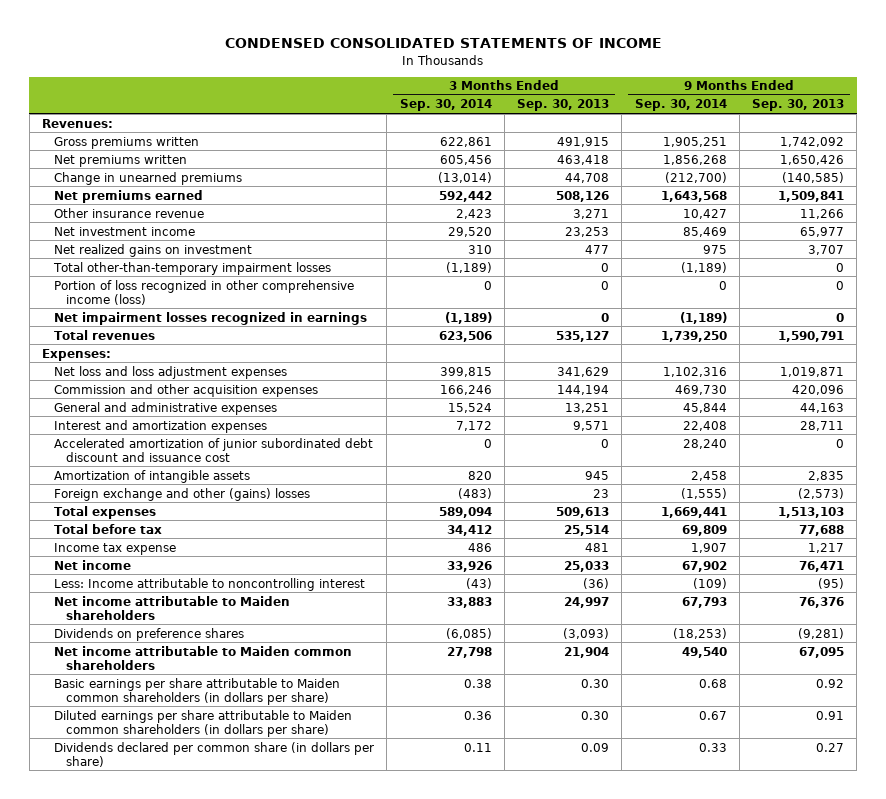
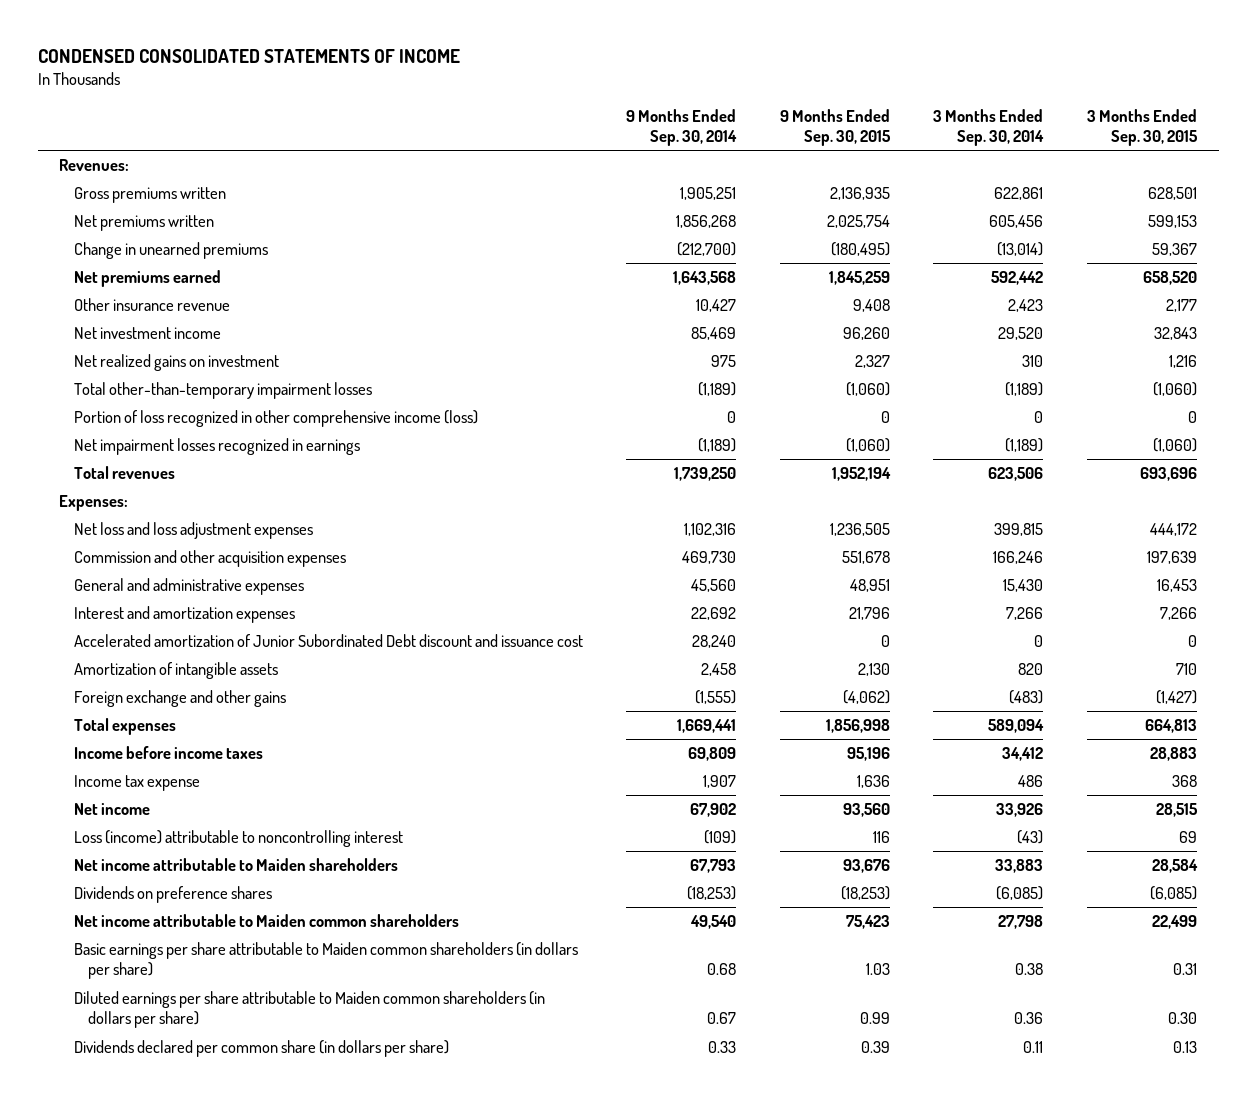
[517,99,610,112] Sep. 30, 2013 -> none
[752,99,845,112] Sep. 30, 2013 -> none
none -> [779,108,891,147] 9 Months Ended Sep. 30, 2015
none -> [1087,108,1199,147] 3 Months Ended Sep. 30, 2015
[447,402,492,413] 15,524 -> [1003,579,1044,593] 15,430
[682,402,727,413] 45,844 -> [691,579,737,593] 45,560
[455,420,492,431] 7,172 -> [1006,607,1044,621] 7,266
[682,420,727,431] 22,408 -> [691,607,737,621] 22,692
[54,437,374,462] Accelerated amortization of junior subordinated debt discount and issuance cost -> [73,634,583,648] Accelerated amortization of Junior Subordinated Debt discount and issuance cost
[54,487,311,501] Foreign exchange and other (gains) losses -> [73,690,286,708] Foreign exchange and other gains
[54,523,163,534] Total before tax -> [73,746,263,760] Income before income taxes
[54,577,366,591] Less: Income attributable to noncontrolling interest -> [73,830,403,848] Loss (income) attributable to noncontrolling interest

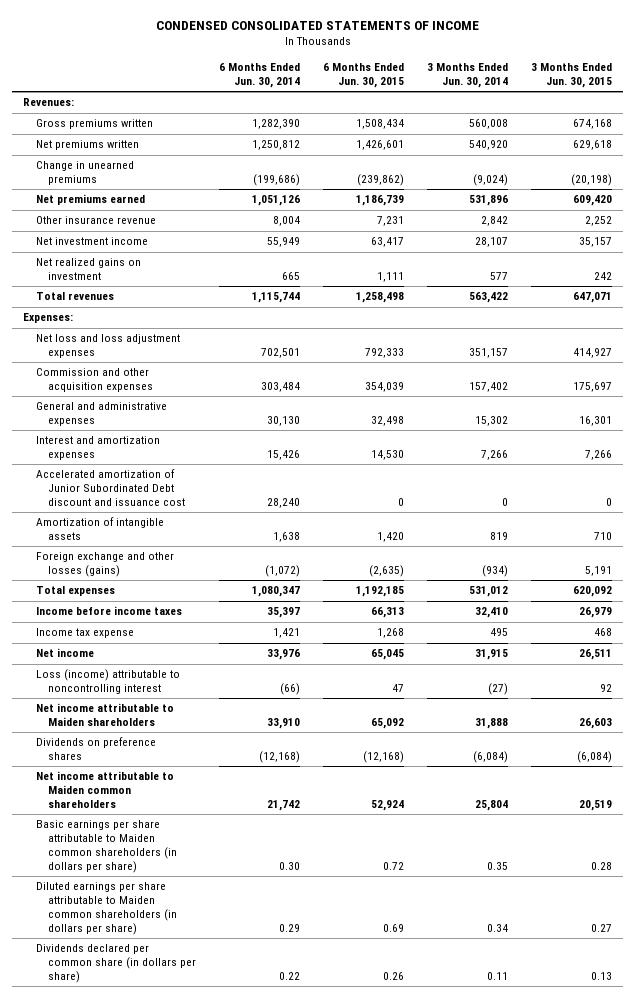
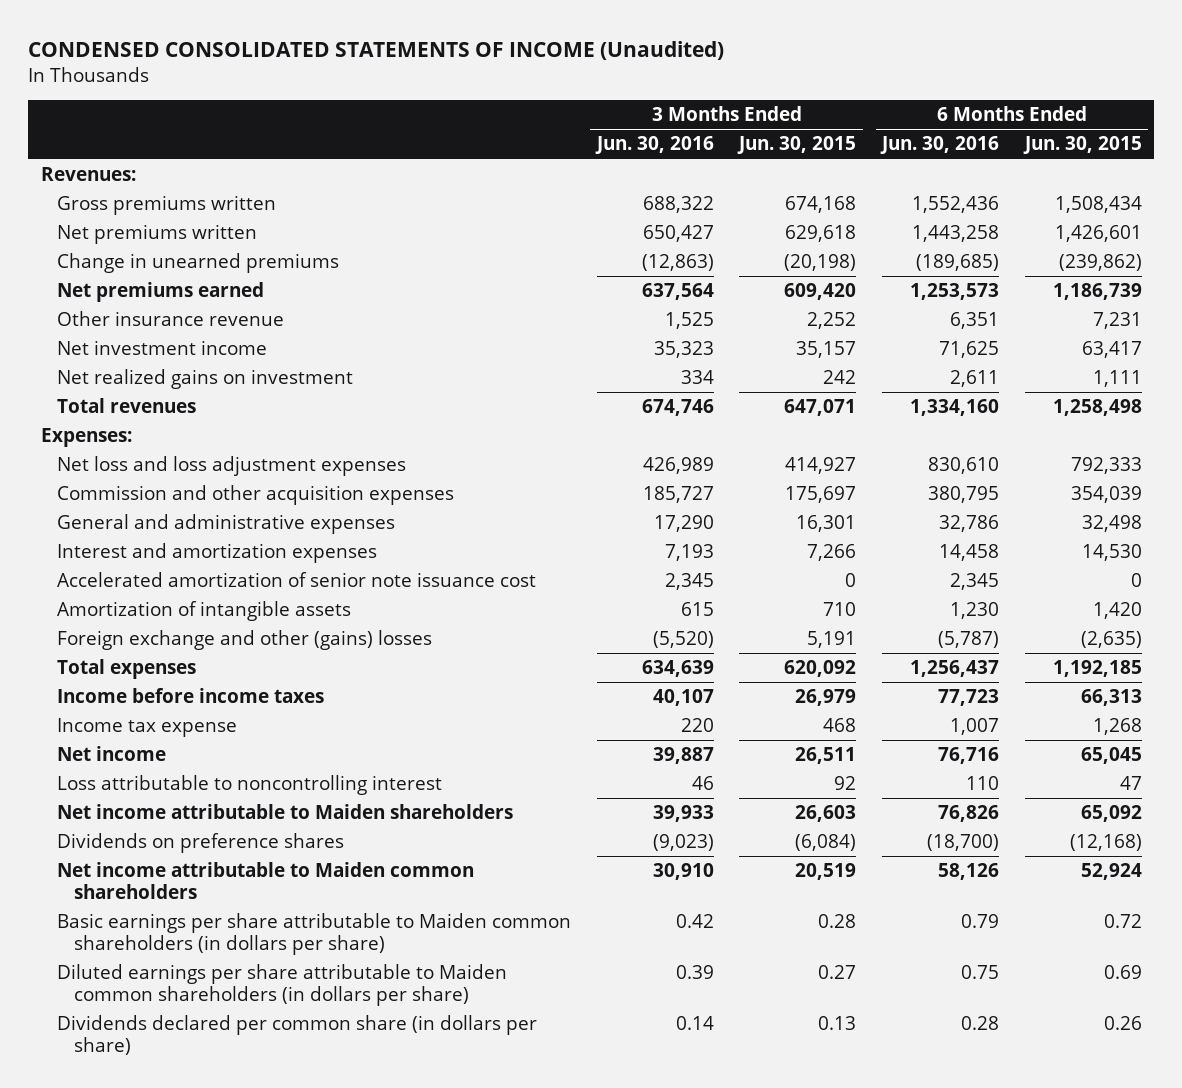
[155,20,479,30] CONDENSED CONSOLIDATED STATEMENTS OF INCOME -> [27,40,724,60] CONDENSED CONSOLIDATED STATEMENTS OF INCOME (Unaudited)
[219,63,301,89] 6 Months Ended Jun. 30, 2014 -> none
[426,63,508,89] 3 Months Ended Jun. 30, 2014 -> none
none -> [594,136,714,155] Jun. 30, 2016
none -> [880,136,1000,155] Jun. 30, 2016
[35,469,186,507] Accelerated amortization of Junior Subordinated Debt discount and issuance cost -> none
none -> [57,572,537,588] Accelerated amortization of senior note issuance cost
[35,552,174,578] Foreign exchange and other losses (gains) -> [57,630,433,651] Foreign exchange and other (gains) losses
[35,669,180,695] Loss (income) attributable to noncontrolling interest -> [57,775,443,796] Loss attributable to noncontrolling interest

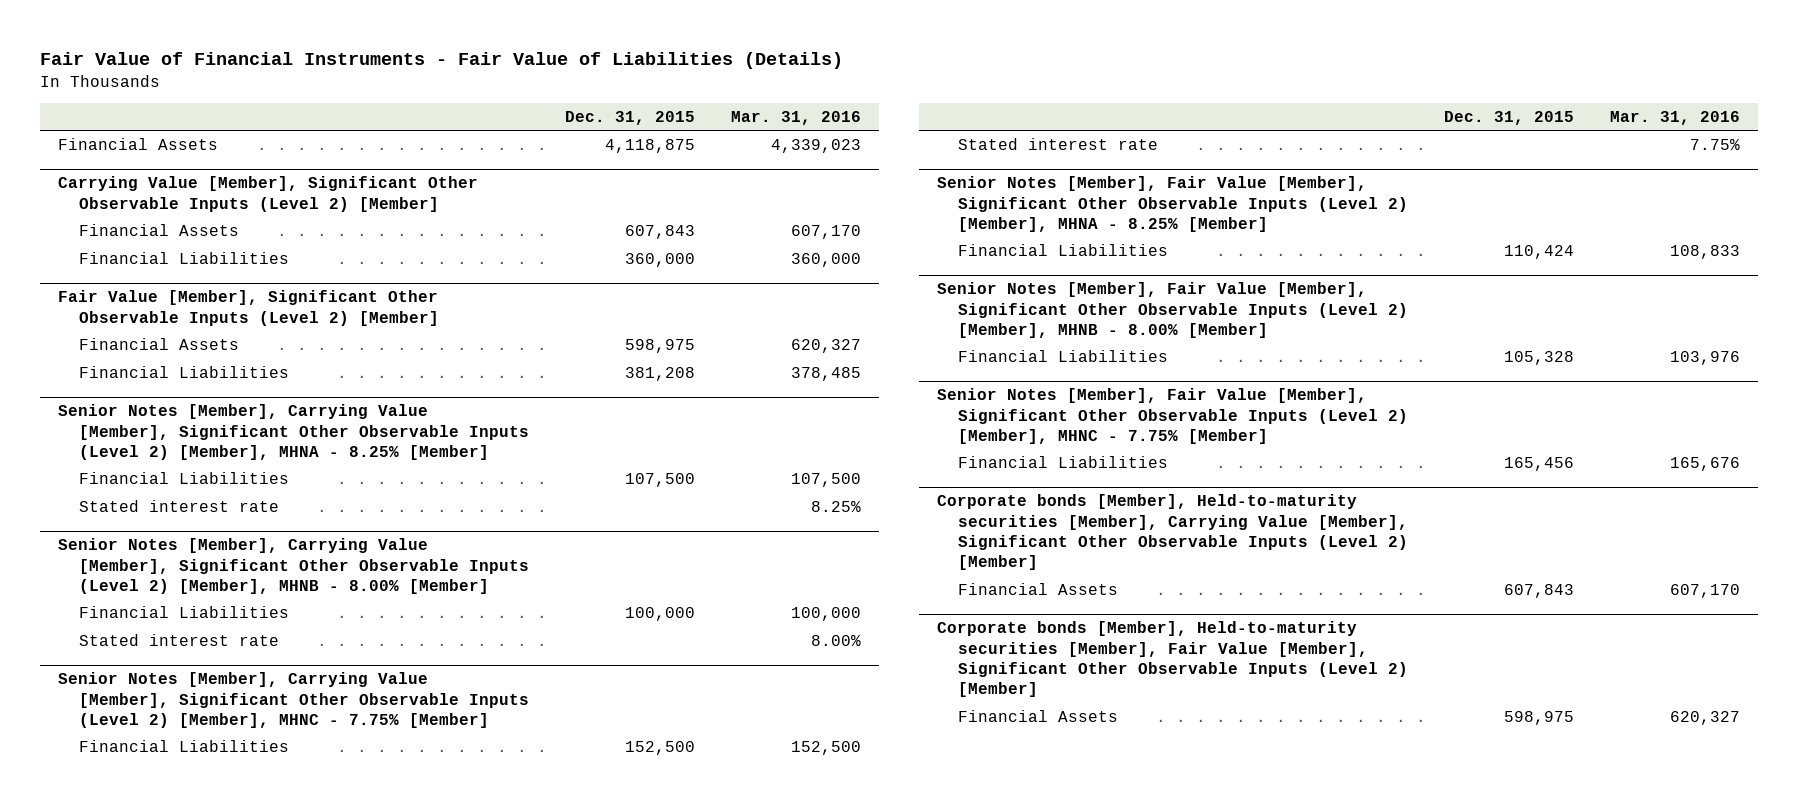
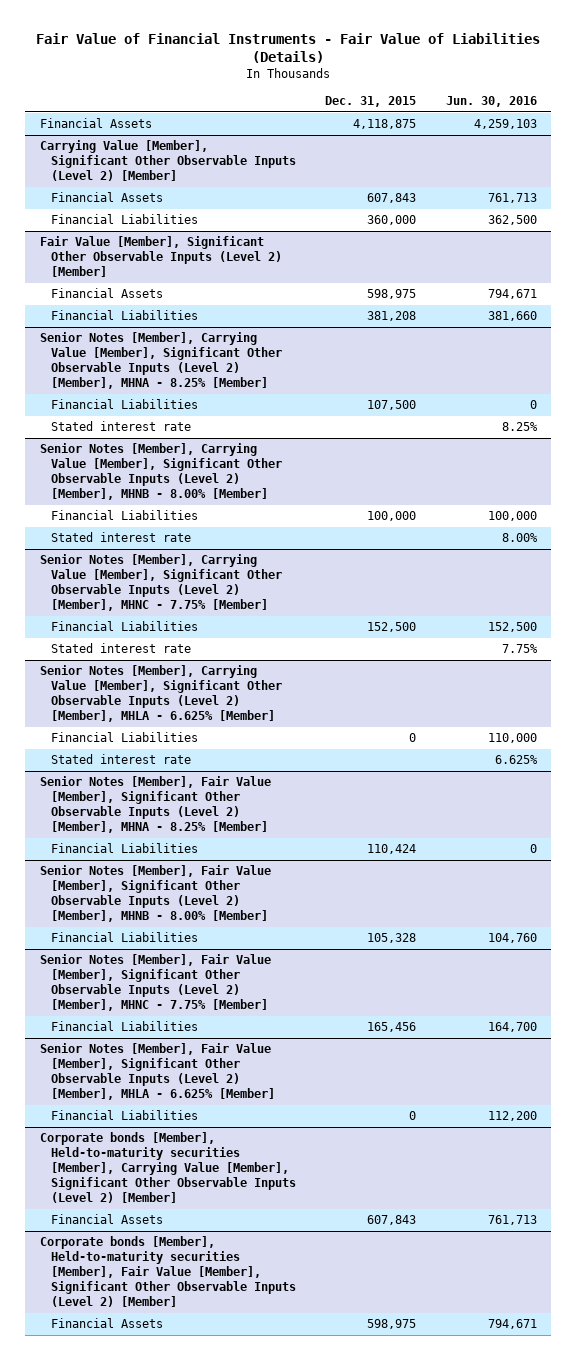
[731,110,862,125] Mar. 31, 2016 -> none
none -> [445,96,537,108] Jun. 30, 2016
none -> [39,665,282,723] Senior Notes [Member], Carrying Value [Member], Significant Other Observable Inputs (Level 2) [Member], MHLA - 6.625% [Member]
none -> [50,732,198,743] Financial Liabilities
none -> [50,754,191,765] Stated interest rate
none -> [39,1043,275,1101] Senior Notes [Member], Fair Value [Member], Significant Other Observable Inputs (Level 2) [Member], MHLA - 6.625% [Member]
none -> [50,1110,198,1121] Financial Liabilities

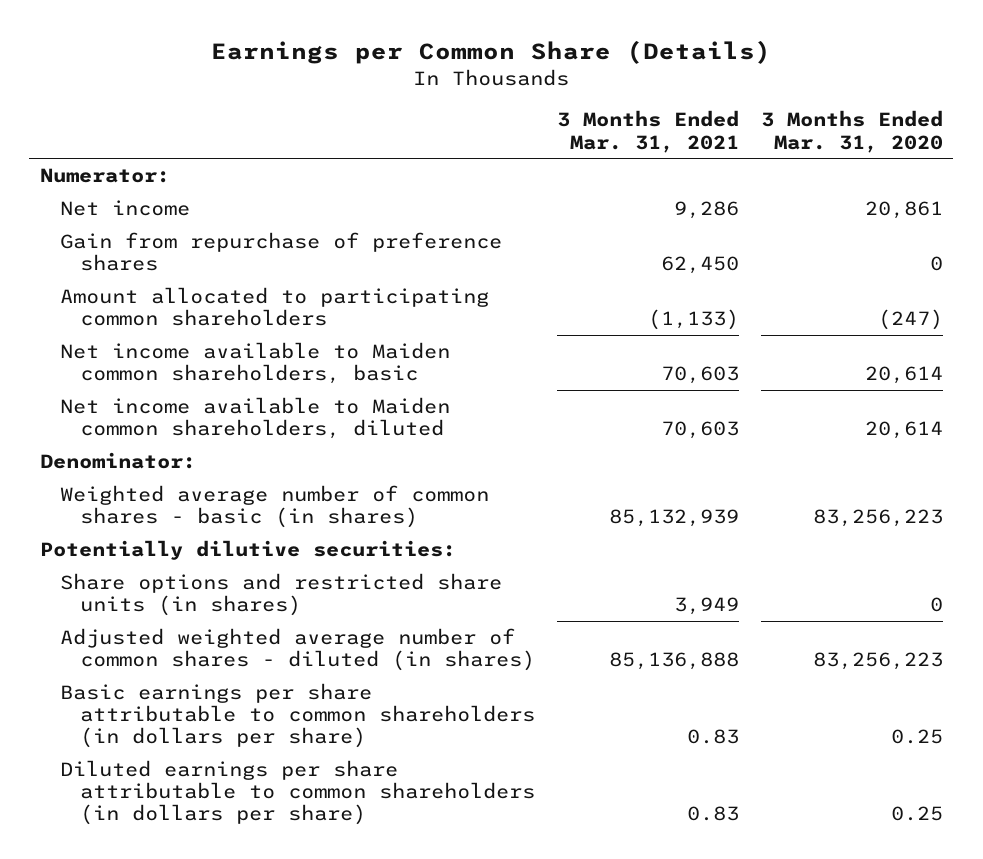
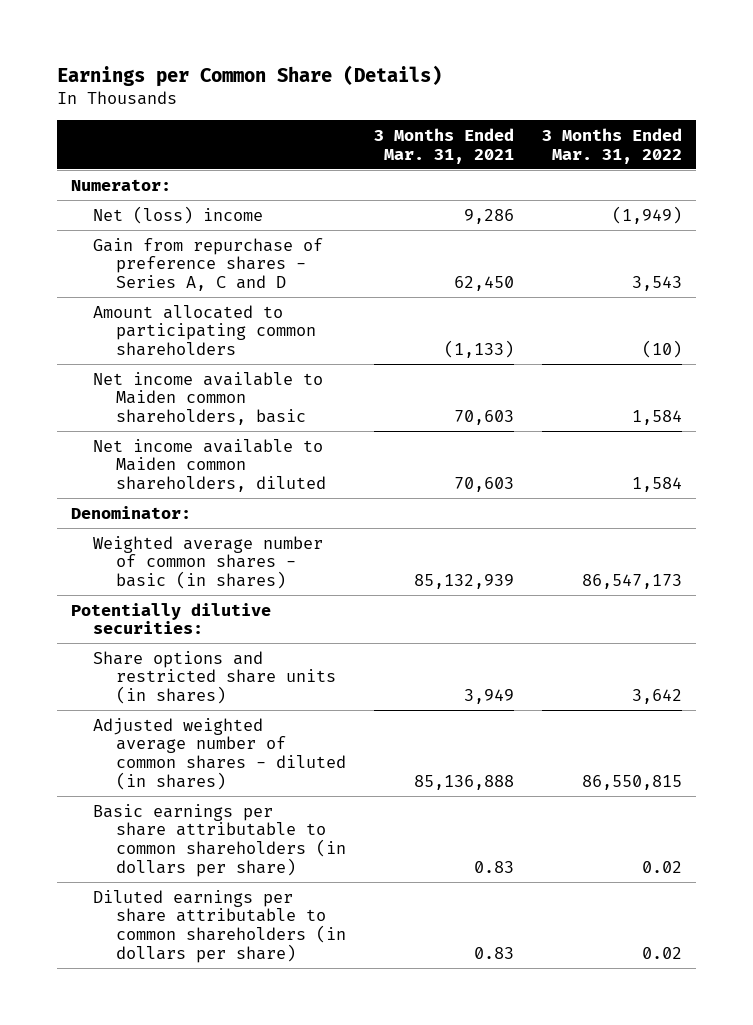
[760,110,943,153] 3 Months Ended Mar. 31, 2020 -> none
none -> [542,128,683,164] 3 Months Ended Mar. 31, 2022
[60,199,191,216] Net income -> [93,205,264,224] Net (loss) income
[60,231,503,272] Gain from repurchase of preference shares -> [93,237,324,292] Gain from repurchase of preference shares - Series A, C and D

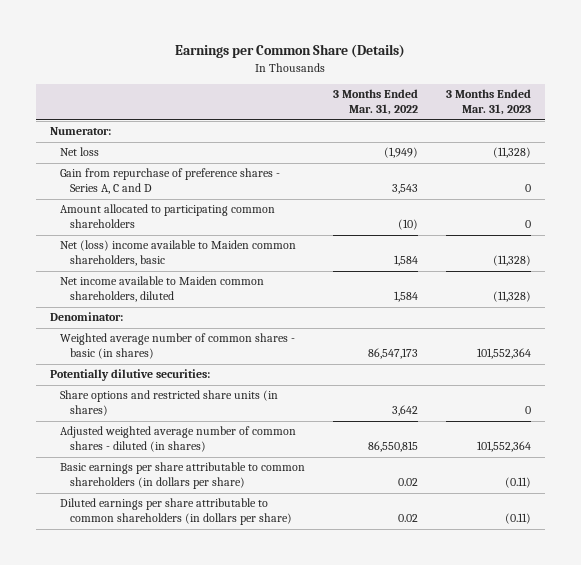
[373,128,514,164] 3 Months Ended Mar. 31, 2021 -> none
none -> [445,89,531,116] 3 Months Ended Mar. 31, 2023
[93,205,264,224] Net (loss) income -> [60,147,100,157] Net loss
[93,371,324,426] Net income available to Maiden common shareholders, basic -> [60,240,297,267] Net (loss) income available to Maiden common shareholders, basic

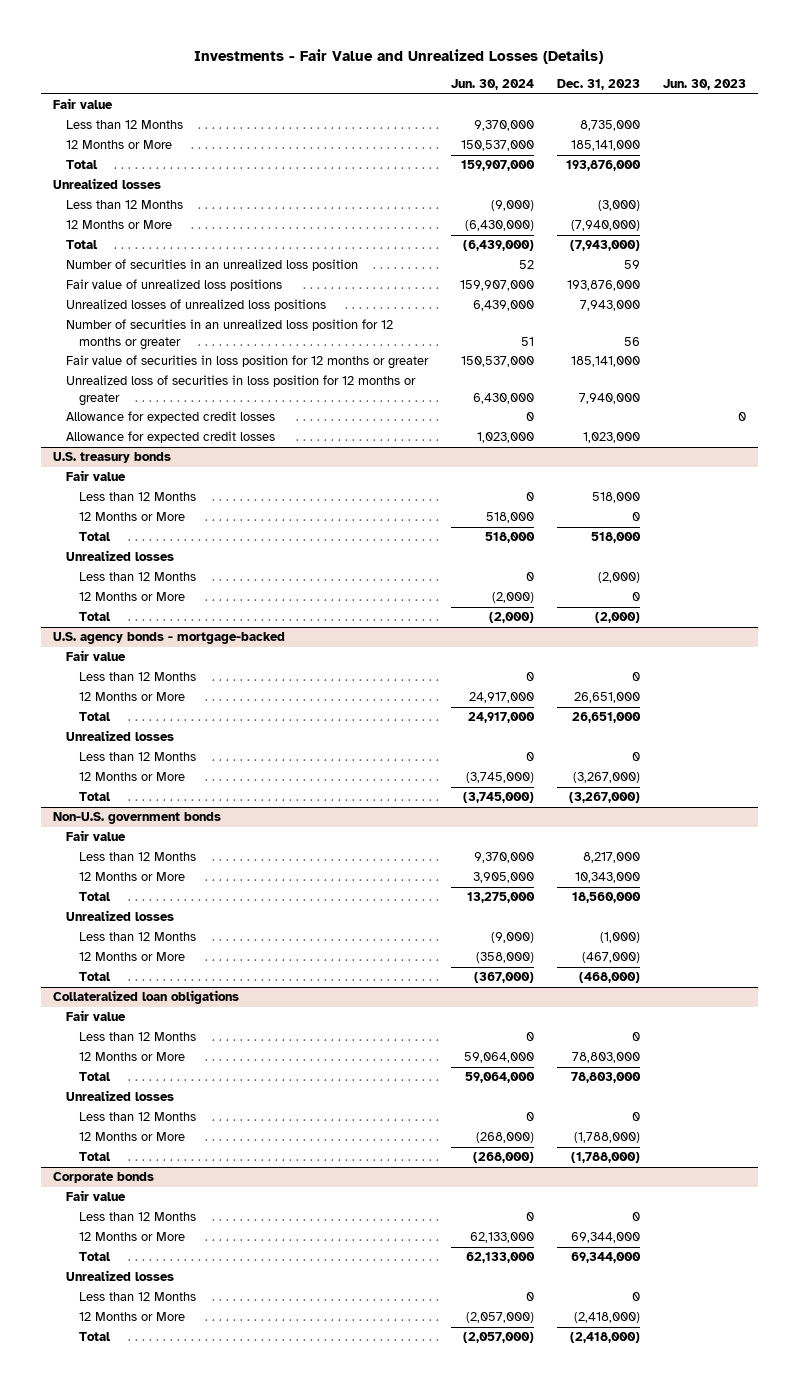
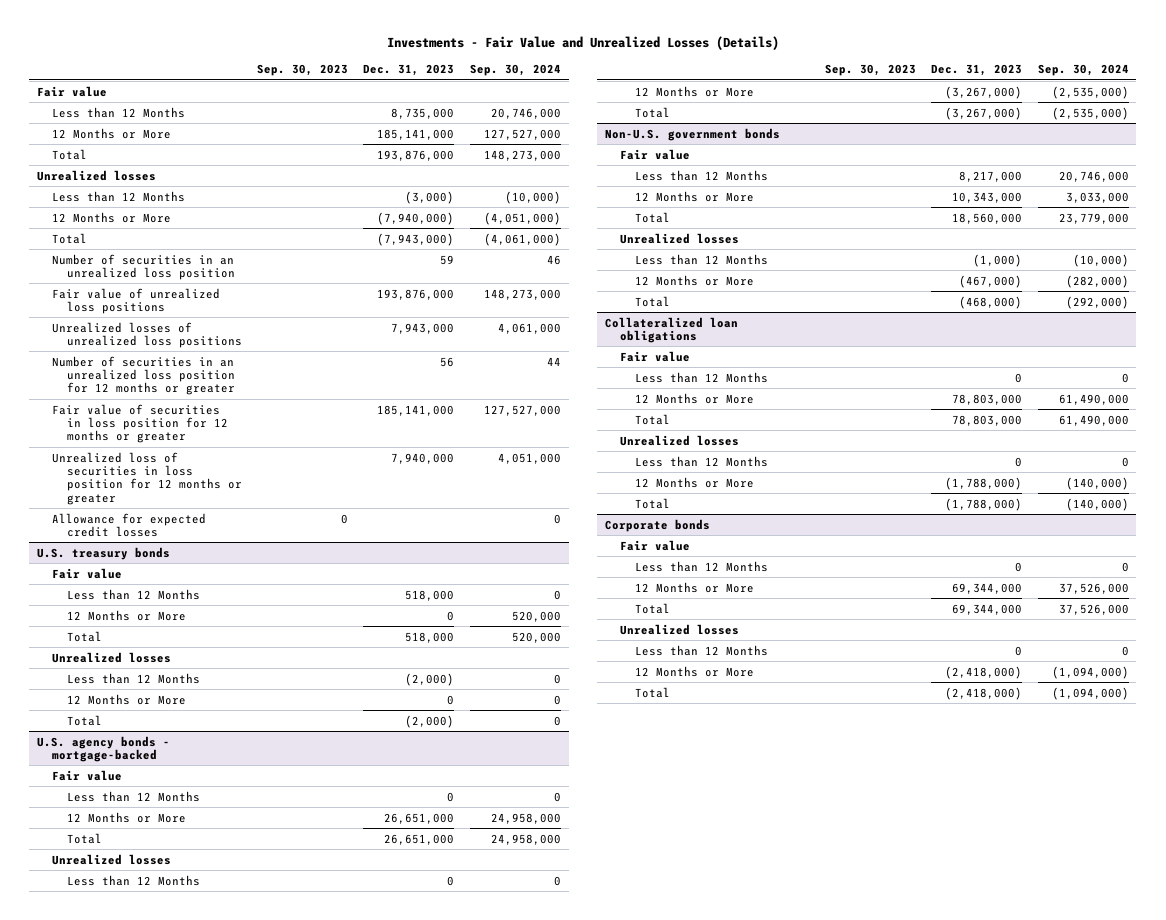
[450,78,534,90] Jun. 30, 2024 -> none
[663,78,747,90] Jun. 30, 2023 -> none
none -> [257,64,349,77] Sep. 30, 2023
none -> [469,64,561,77] Sep. 30, 2024
[65,431,275,444] Allowance for expected credit losses -> none

